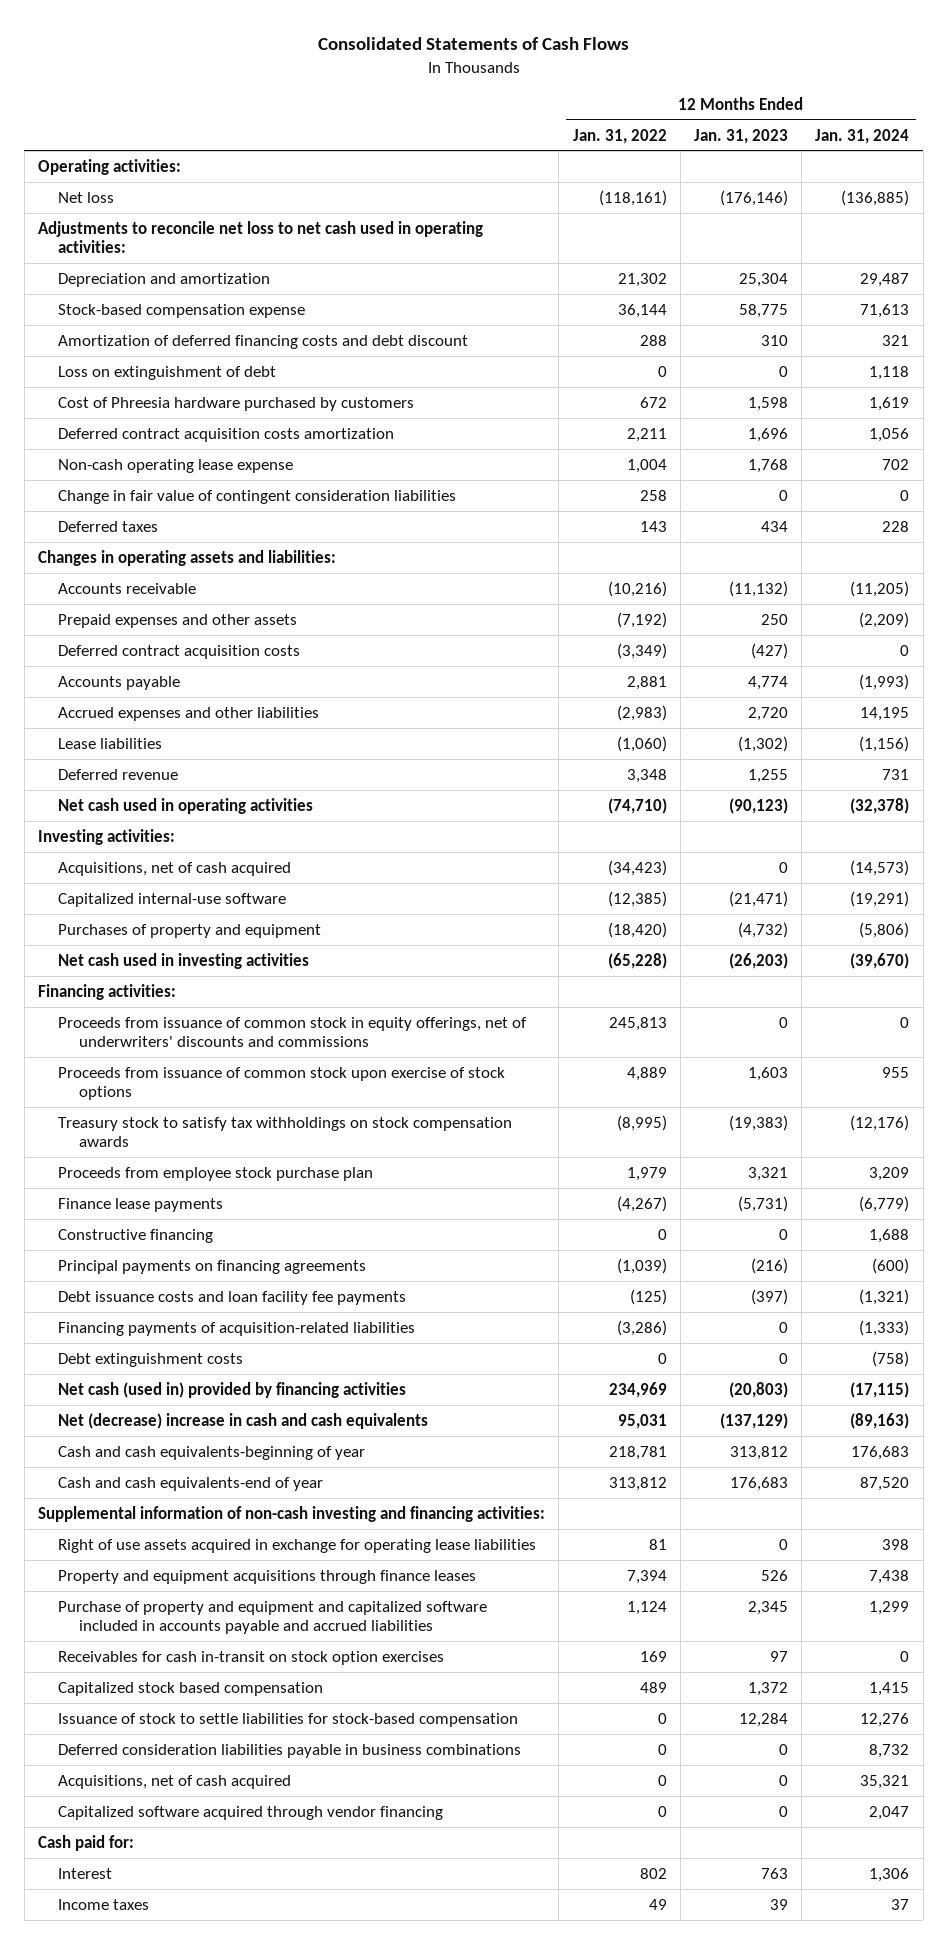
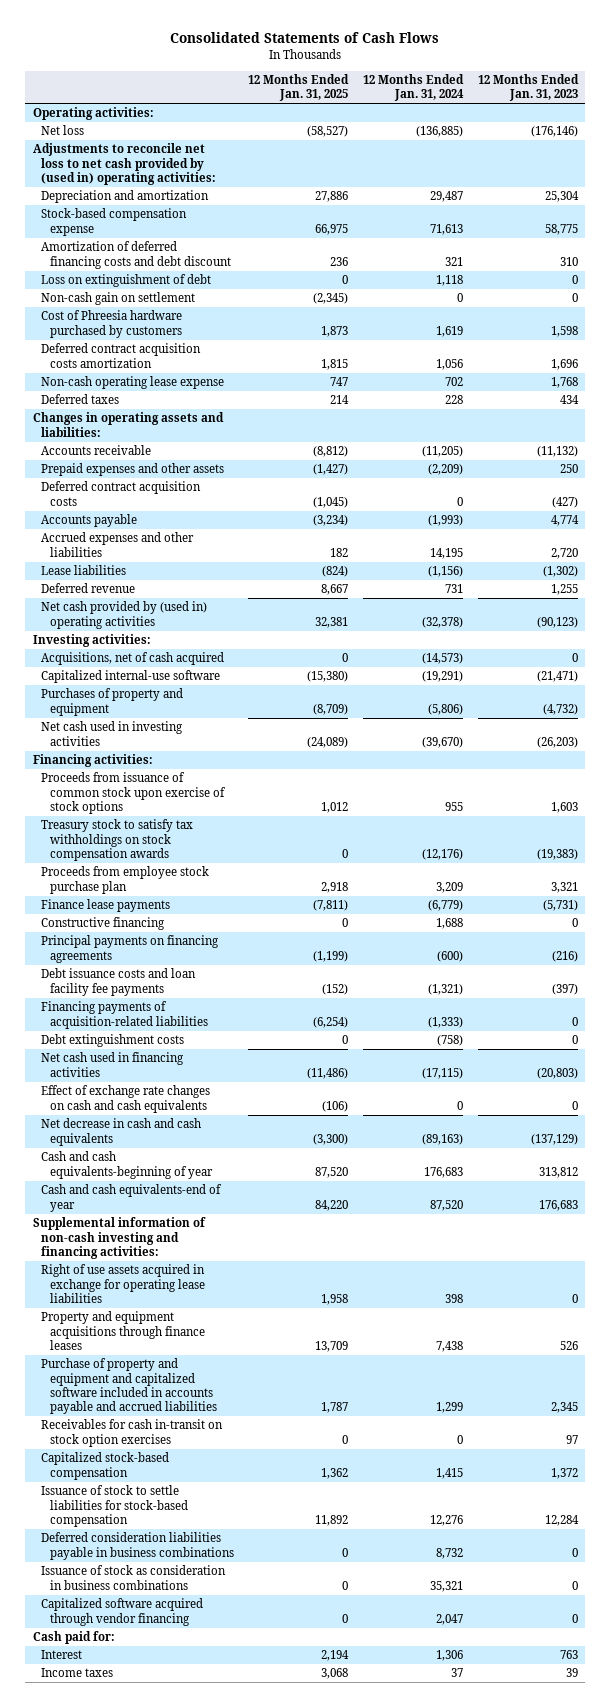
[572,128,667,144] Jan. 31, 2022 -> none
none -> [248,74,350,102] 12 Months Ended Jan. 31, 2025
[38,220,484,254] Adjustments to reconcile net loss to net cash used in operating activities: -> [32,143,217,185] Adjustments to reconcile net loss to net cash provided by (used in) operating activities:
none -> [41,292,196,306] Non-cash gain on settlement
[58,489,457,504] Change in fair value of contingent consideration liabilities -> none
[58,797,314,814] Net cash used in operating activities -> [41,601,208,629] Net cash provided by (used in) operating activities
[58,1016,528,1048] Proceeds from issuance of common stock in equity offerings, net of underwriters' discounts and commissions -> none
[58,1381,407,1398] Net cash (used in) provided by financing activities -> [41,1052,185,1077] Net cash used in financing activities
none -> [41,1085,211,1113] Effect of exchange rate changes on cash and cash equivalents
[58,1412,429,1429] Net (decrease) increase in cash and cash equivalents -> [41,1118,202,1146] Net decrease in cash and cash equivalents
[58,1681,324,1696] Capitalized stock based compensation -> [41,1452,170,1480] Capitalized stock-based compensation
[58,1774,292,1789] Acquisitions, net of cash acquired -> [41,1565,227,1590] Issuance of stock as consideration in business combinations

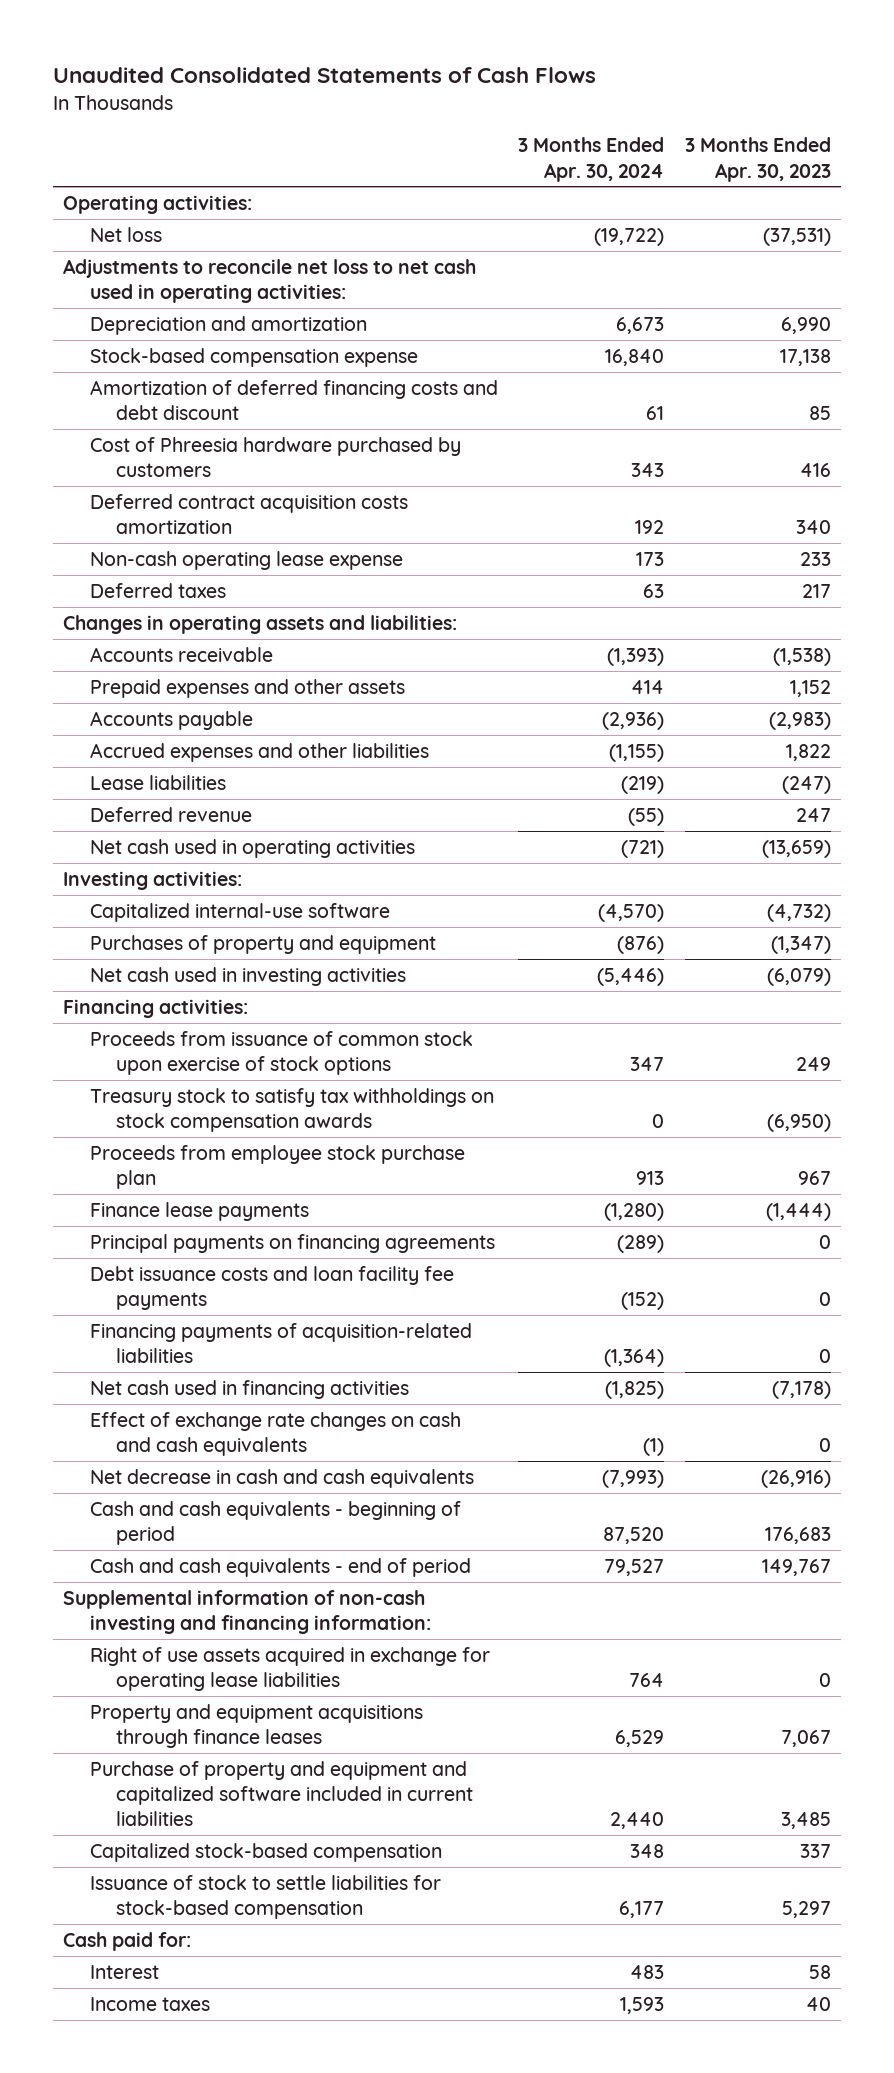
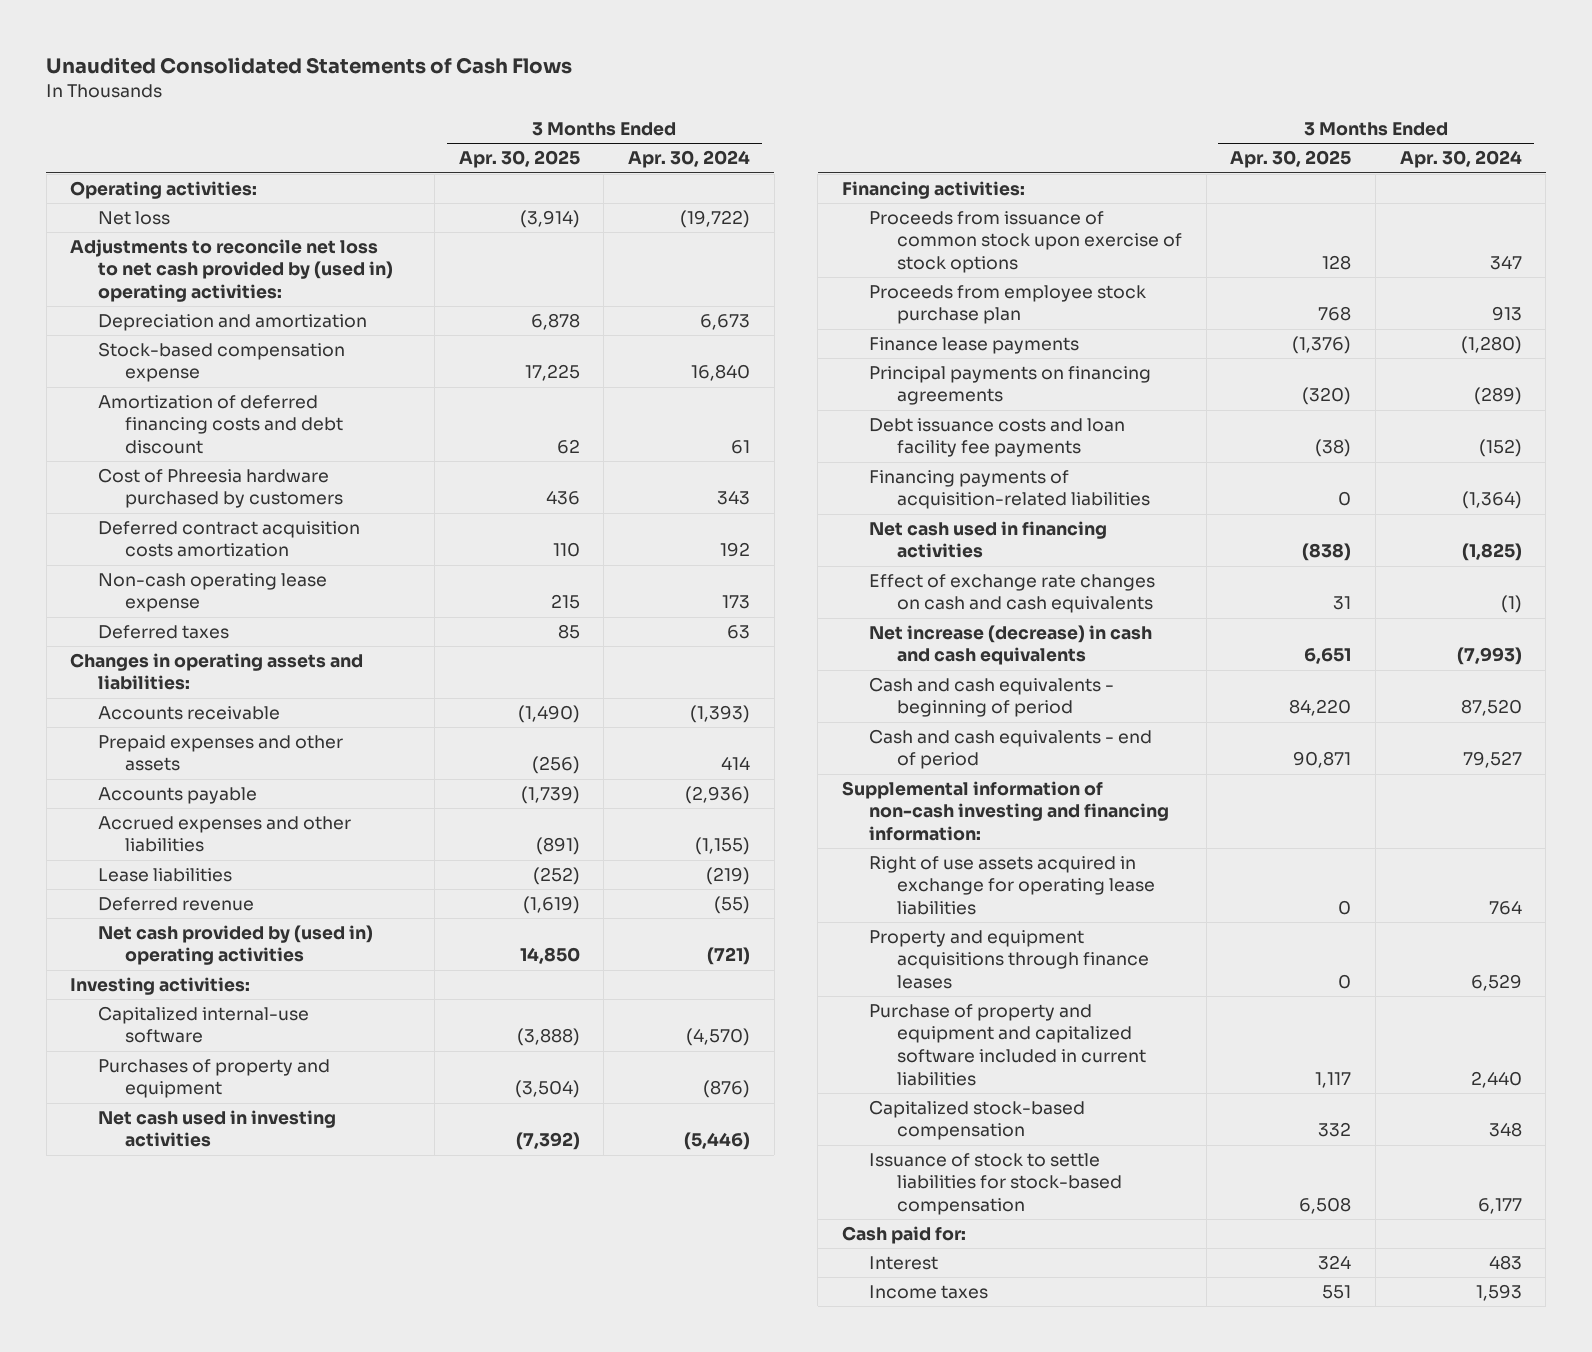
[684,137,831,182] 3 Months Ended Apr. 30, 2023 -> none
none -> [458,150,580,169] Apr. 30, 2025
[63,258,477,303] Adjustments to reconcile net loss to net cash used in operating activities: -> [70,238,393,303] Adjustments to reconcile net loss to net cash provided by (used in) operating activities:
[89,838,415,858] Net cash used in operating activities -> [97,924,373,966] Net cash provided by (used in) operating activities
[89,1087,494,1132] Treasury stock to satisfy tax withholdings on stock compensation awards -> none
[89,1468,474,1488] Net decrease in cash and cash equivalents -> [869,624,1153,666] Net increase (decrease) in cash and cash equivalents

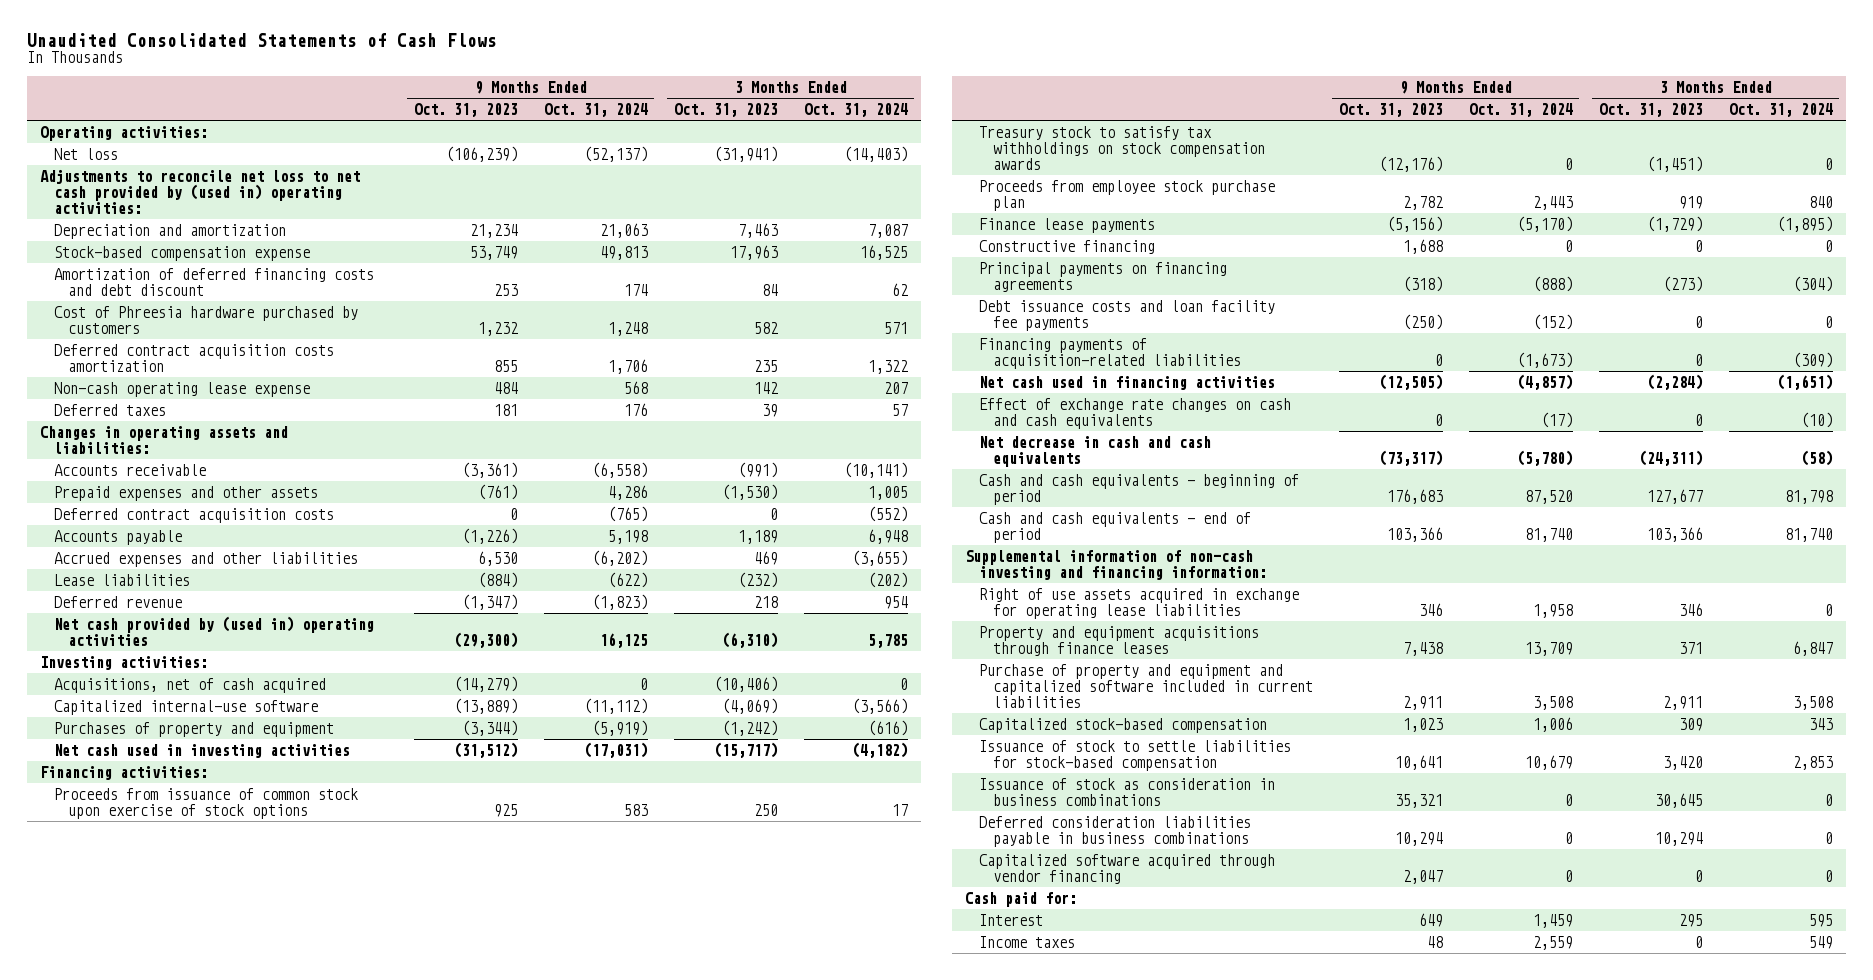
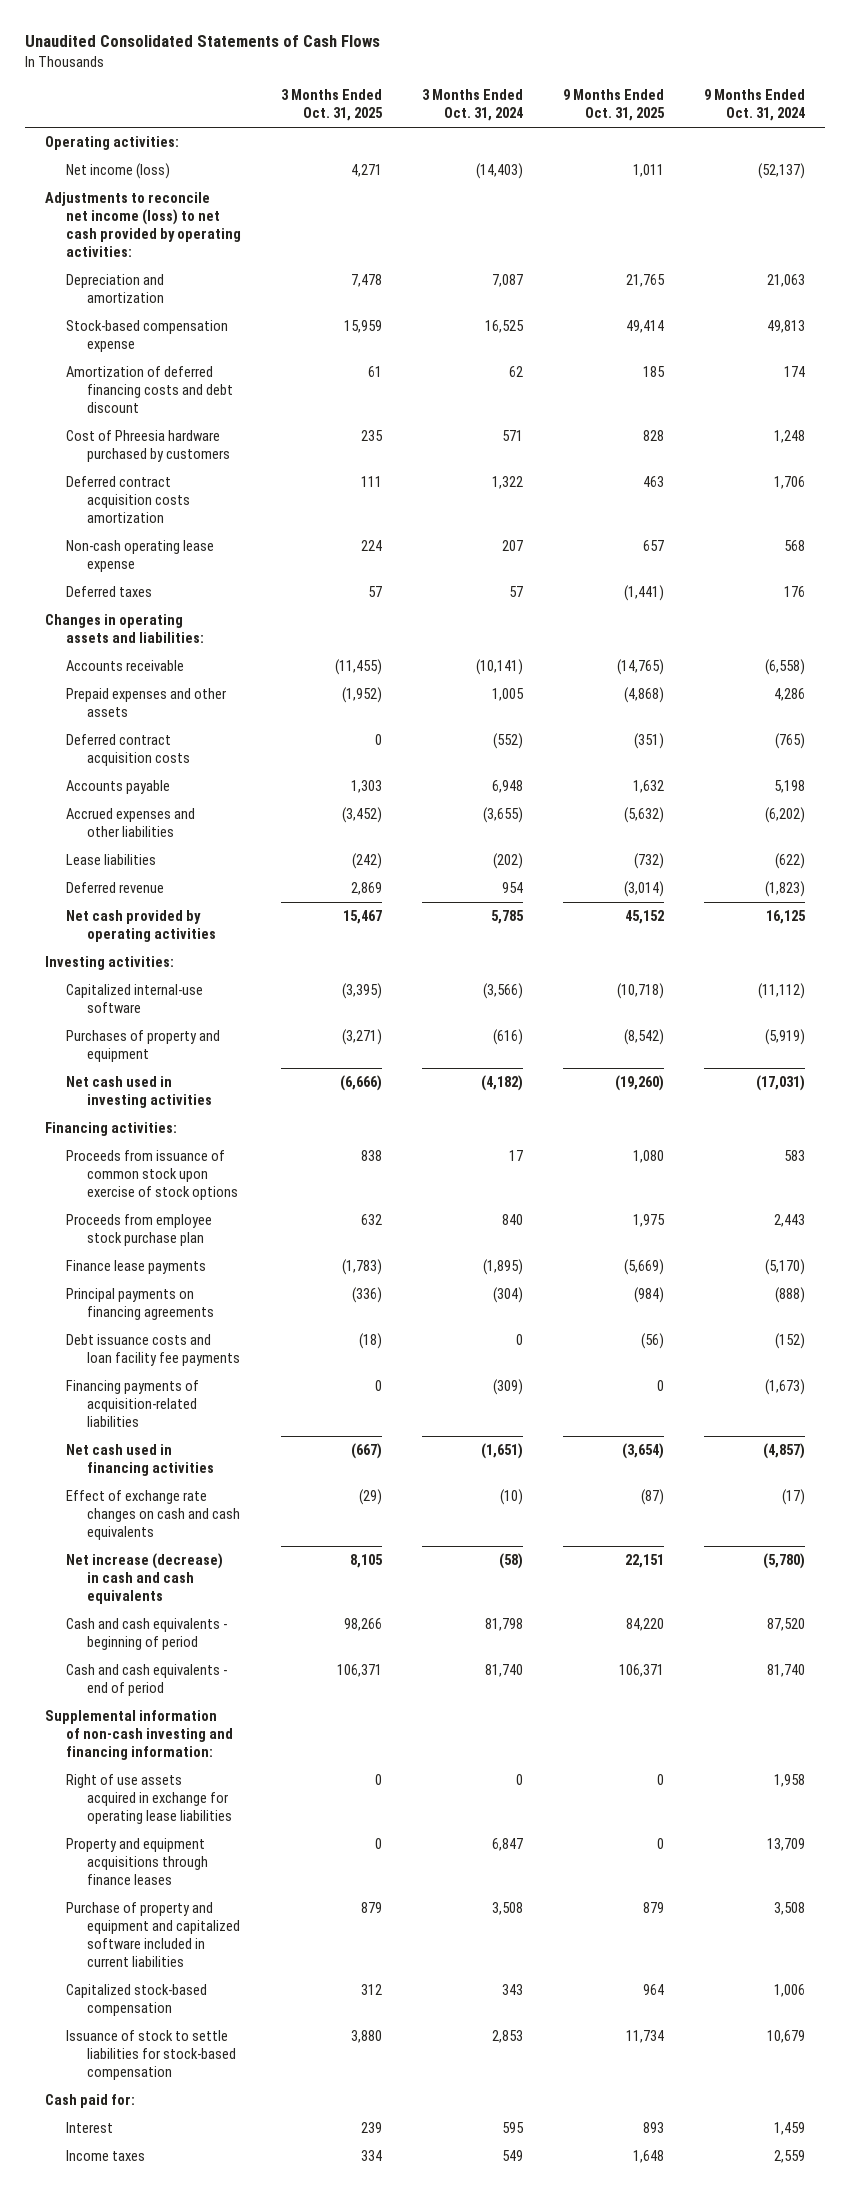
[413,102,518,117] Oct. 31, 2023 -> none
[673,102,778,117] Oct. 31, 2023 -> none
none -> [280,89,383,122] 3 Months Ended Oct. 31, 2025
none -> [562,89,665,122] 9 Months Ended Oct. 31, 2025
[54,147,119,160] Net loss -> [66,163,171,180] Net income (loss)
[40,168,361,215] Adjustments to reconcile net loss to net cash provided by (used in) operating activities: -> [45,192,242,258] Adjustments to reconcile net income (loss) to net cash provided by operating activities:
[54,615,375,646] Net cash provided by (used in) operating activities -> [66,910,217,943] Net cash provided by operating activities
[54,677,327,693] Acquisitions, net of cash acquired -> none
[978,125,1265,171] Treasury stock to satisfy tax withholdings on stock compensation awards -> none
[978,239,1155,254] Constructive financing -> none
[978,435,1211,467] Net decrease in cash and cash equivalents -> [66,1553,224,1605] Net increase (decrease) in cash and cash equivalents
[978,777,1275,806] Issuance of stock as consideration in business combinations -> none
[978,815,1251,847] Deferred consideration liabilities payable in business combinations -> none
[978,853,1275,884] Capitalized software acquired through vendor financing -> none

